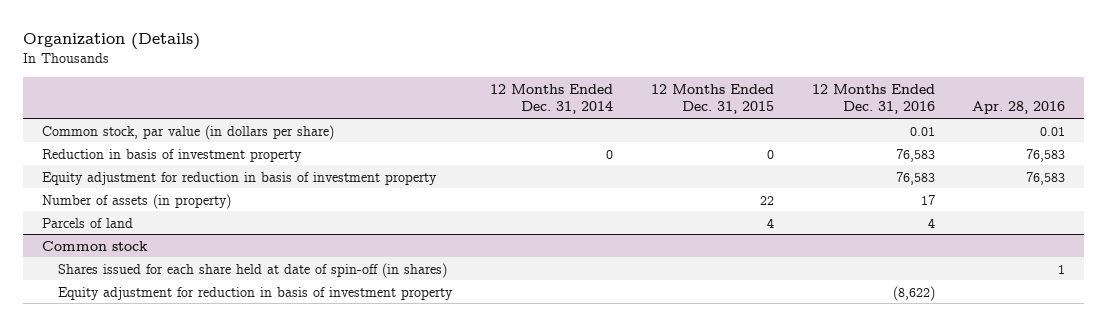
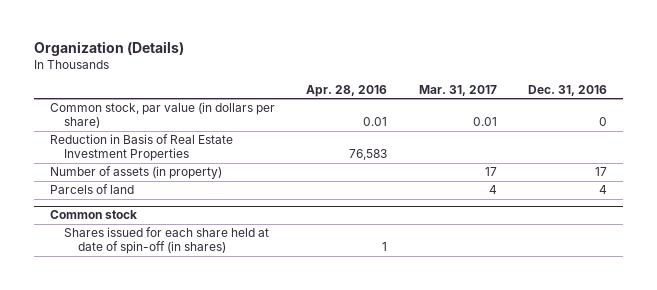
[489,83,613,115] 12 Months Ended Dec. 31, 2014 -> none
[650,83,774,115] 12 Months Ended Dec. 31, 2015 -> none
[811,83,935,115] 12 Months Ended Dec. 31, 2016 -> none
none -> [418,84,497,96] Mar. 31, 2017
none -> [527,84,607,96] Dec. 31, 2016
[41,171,437,185] Equity adjustment for reduction in basis of investment property -> none
[41,148,302,162] Reduction in basis of investment property -> [49,134,233,162] Reduction in Basis of Real Estate Investment Properties
[58,286,454,300] Equity adjustment for reduction in basis of investment property -> none

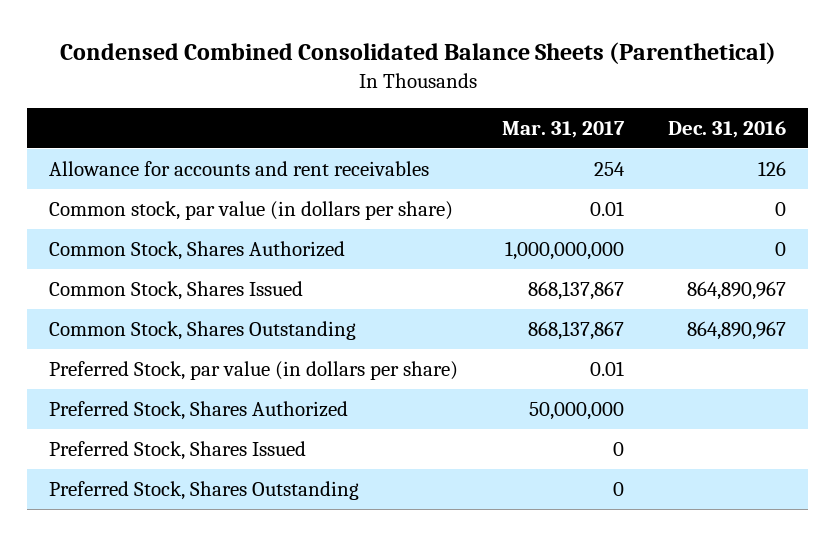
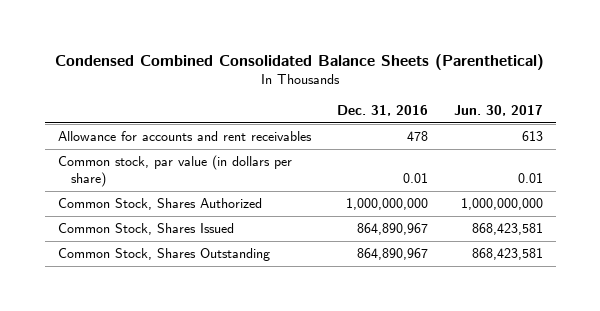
[502,121,626,139] Mar. 31, 2017 -> none
none -> [453,105,543,117] Jun. 30, 2017
[758,160,787,176] 126 -> [406,131,428,142] 478
[775,201,787,216] 0 -> [402,173,428,184] 0.01
[775,241,787,256] 0 -> [345,198,428,211] 1,000,000,000
[49,360,459,380] Preferred Stock, par value (in dollars per share) -> none
[49,400,349,420] Preferred Stock, Shares Authorized -> none
[49,440,307,460] Preferred Stock, Shares Issued -> none
[49,480,360,500] Preferred Stock, Shares Outstanding -> none

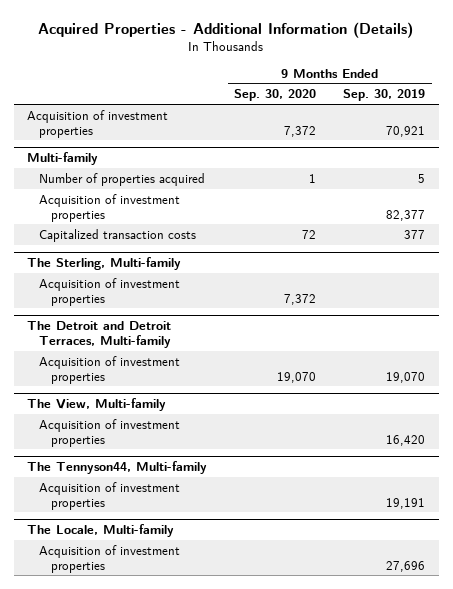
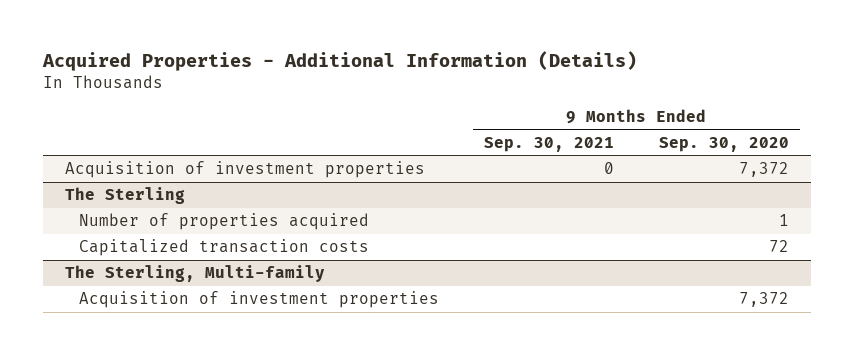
[343,89,426,102] Sep. 30, 2019 -> none
none -> [484,136,615,152] Sep. 30, 2021
[27,152,99,166] Multi-family -> [65,187,186,205] The Sterling
[38,193,180,222] Acquisition of investment properties -> none
[27,321,172,348] The Detroit and Detroit Terraces, Multi-family -> none
[38,355,180,384] Acquisition of investment properties -> none
[27,398,167,412] The View, Multi-family -> none
[38,418,180,447] Acquisition of investment properties -> none
[27,461,208,475] The Tennyson44, Multi-family -> none
[38,481,180,510] Acquisition of investment properties -> none
[27,524,175,538] The Locale, Multi-family -> none
[38,544,180,573] Acquisition of investment properties -> none

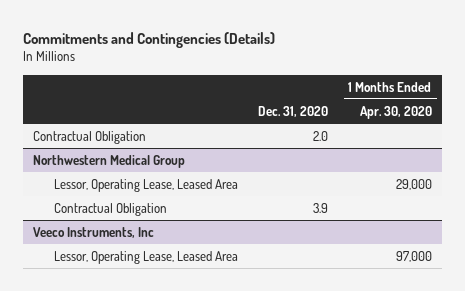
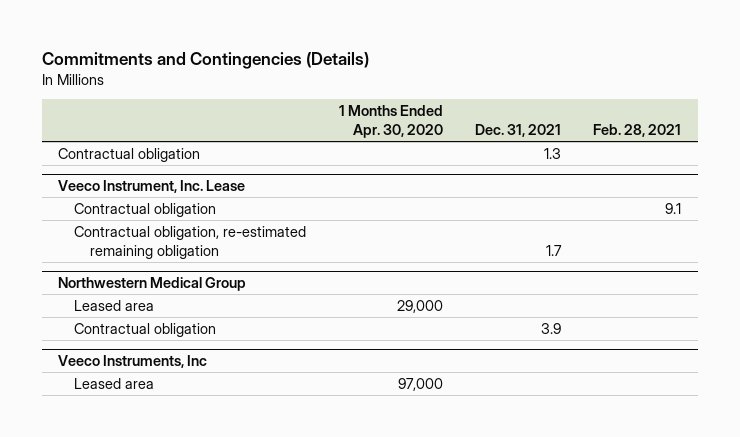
[258,105,329,117] Dec. 31, 2020 -> none
none -> [474,123,561,137] Dec. 31, 2021
none -> [593,123,682,137] Feb. 28, 2021
[33,130,147,144] Contractual Obligation -> [58,147,201,162] Contractual obligation
none -> [58,180,246,194] Veeco Instrument, Inc. Lease
none -> [74,202,217,217] Contractual obligation
none -> [74,225,307,259] Contractual obligation, re-estimated remaining obligation
[54,178,239,192] Lessor, Operating Lease, Leased Area -> [74,299,155,311] Leased area
[54,202,168,216] Contractual Obligation -> [74,322,217,337] Contractual obligation
[54,250,239,264] Lessor, Operating Lease, Leased Area -> [74,377,155,389] Leased area

